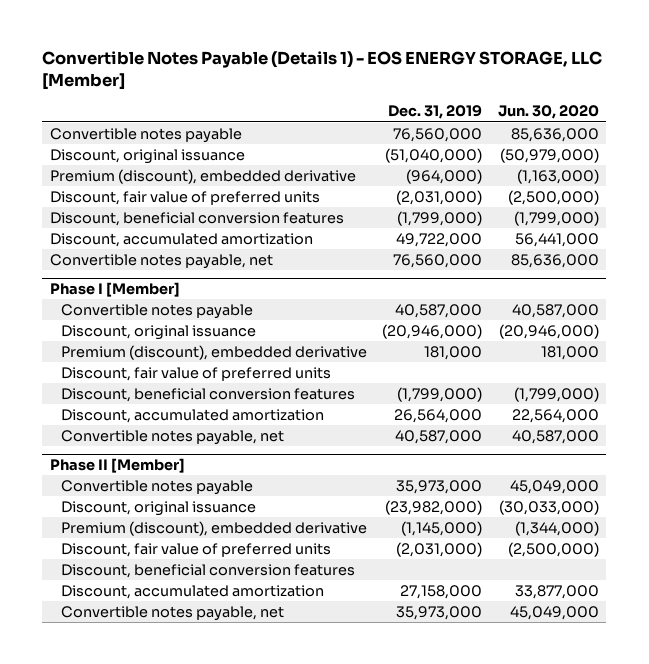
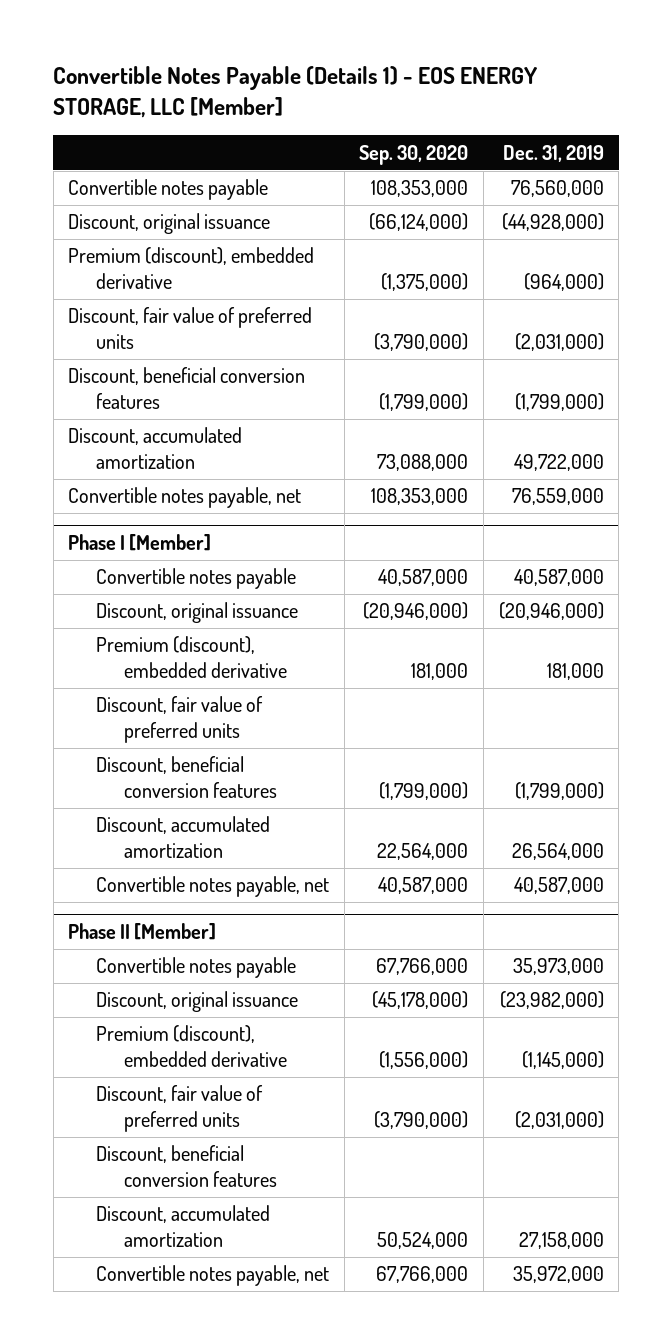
[497,105,599,120] Jun. 30, 2020 -> none
none -> [359,144,469,165] Sep. 30, 2020
[385,147,483,163] (51,040,000) -> [501,213,604,232] (44,928,000)
[393,253,483,268] 76,560,000 -> [511,488,604,506] 76,559,000
[396,605,483,620] 35,973,000 -> [512,1266,604,1284] 35,972,000

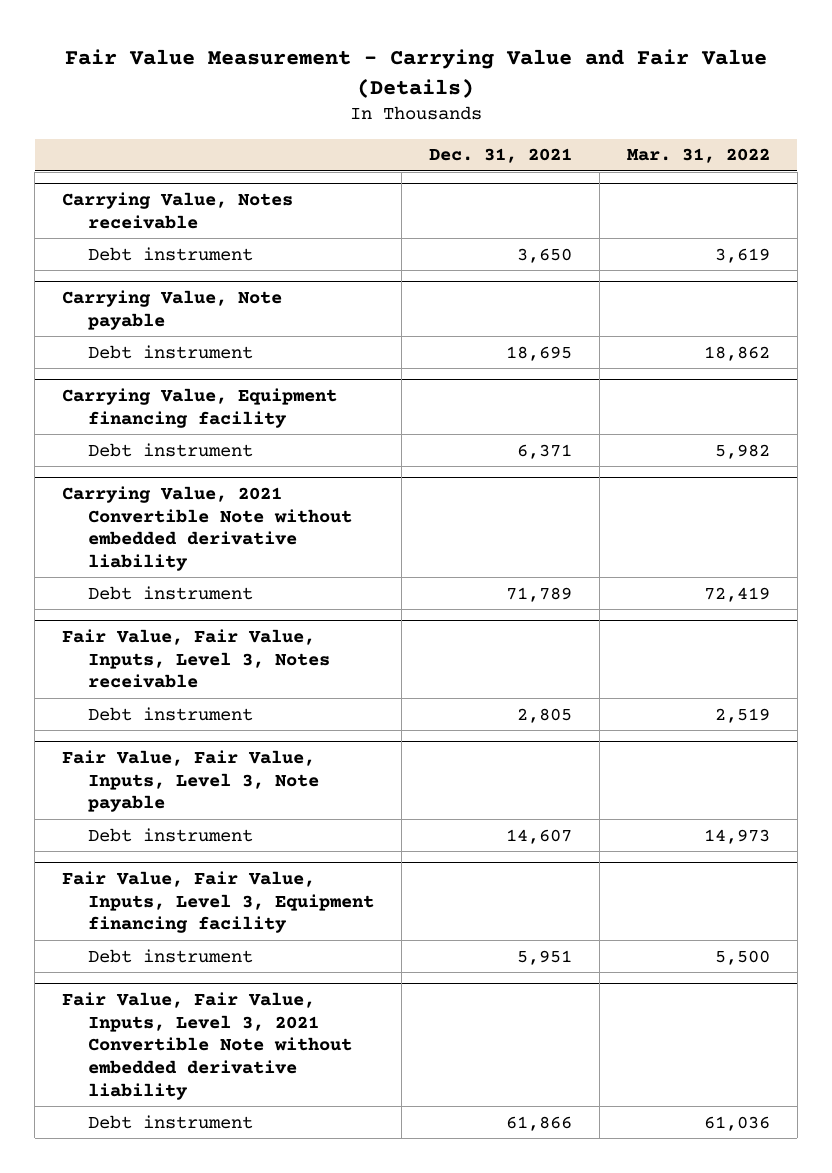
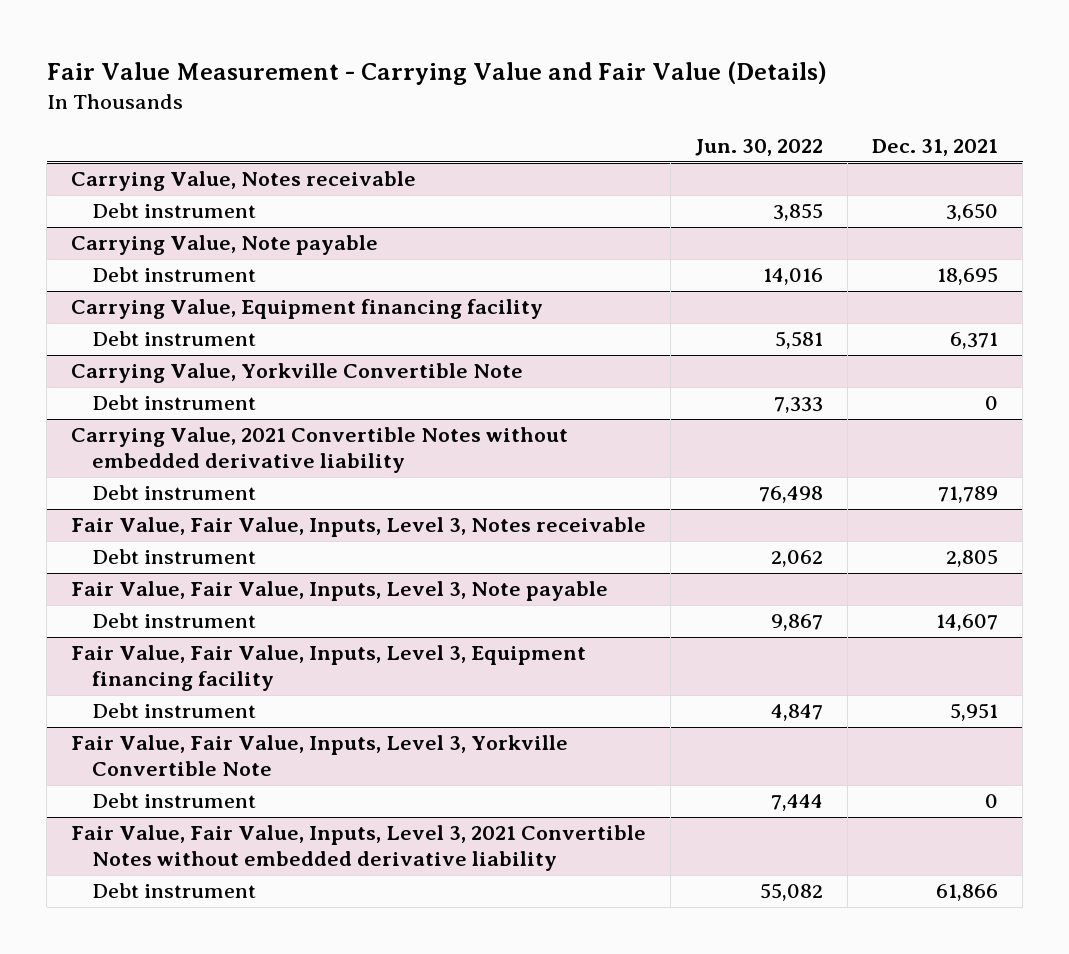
[626,148,770,164] Mar. 31, 2022 -> none
none -> [695,139,824,157] Jun. 30, 2022
none -> [71,363,524,384] Carrying Value, Yorkville Convertible Note
none -> [91,395,256,411] Debt instrument
[62,485,352,571] Carrying Value, 2021 Convertible Note without embedded derivative liability -> [71,427,569,474] Carrying Value, 2021 Convertible Notes without embedded derivative liability
none -> [71,735,569,777] Fair Value, Fair Value, Inputs, Level 3, Yorkville Convertible Note
none -> [91,793,256,809] Debt instrument
[62,991,352,1100] Fair Value, Fair Value, Inputs, Level 3, 2021 Convertible Note without embedded derivative liability -> [71,825,647,872] Fair Value, Fair Value, Inputs, Level 3, 2021 Convertible Notes without embedded derivative liability

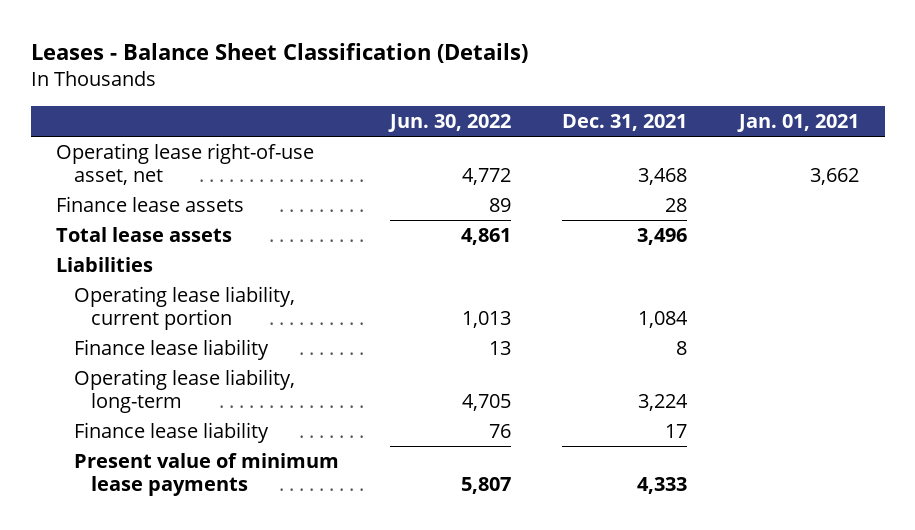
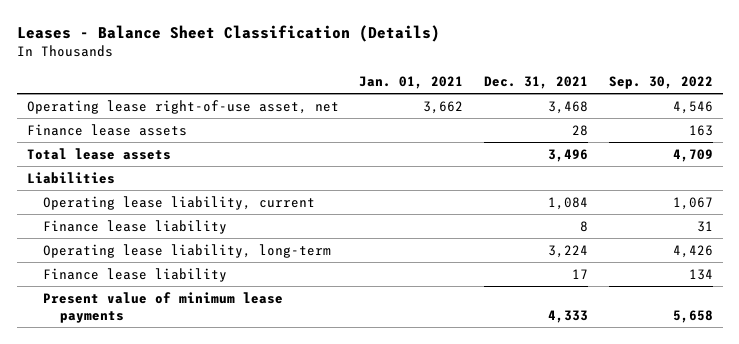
[388,113,512,132] Jun. 30, 2022 -> none
none -> [608,76,713,90] Sep. 30, 2022
[73,285,295,330] Operating lease liability, current portion -> [43,195,316,210] Operating lease liability, current

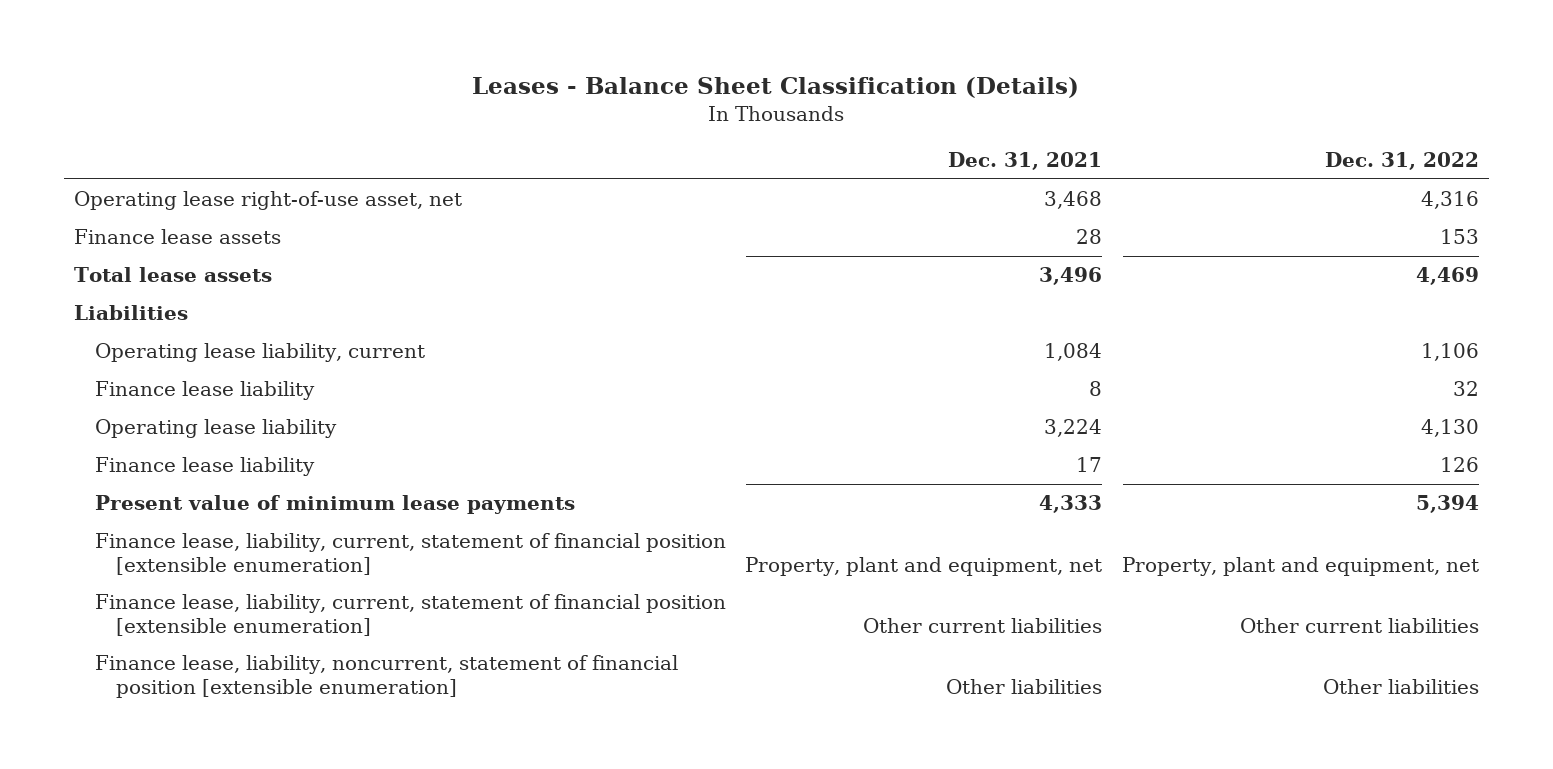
[359,76,464,90] Jan. 01, 2021 -> none
[608,76,713,90] Sep. 30, 2022 -> none
none -> [1325,152,1480,171] Dec. 31, 2022
[43,243,332,258] Operating lease liability, long-term -> [94,419,337,439] Operating lease liability
none -> [94,533,726,575] Finance lease, liability, current, statement of financial position [extensible enumeration]
none -> [94,594,726,636] Finance lease, liability, current, statement of financial position [extensible enumeration]
none -> [94,655,678,698] Finance lease, liability, noncurrent, statement of financial position [extensible enumeration]

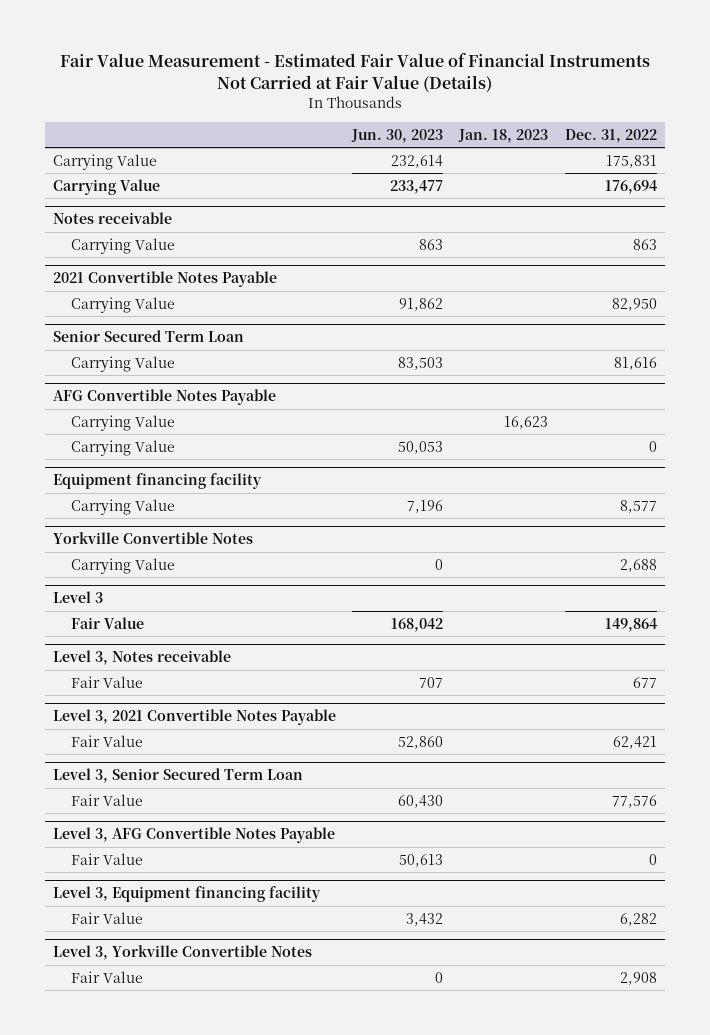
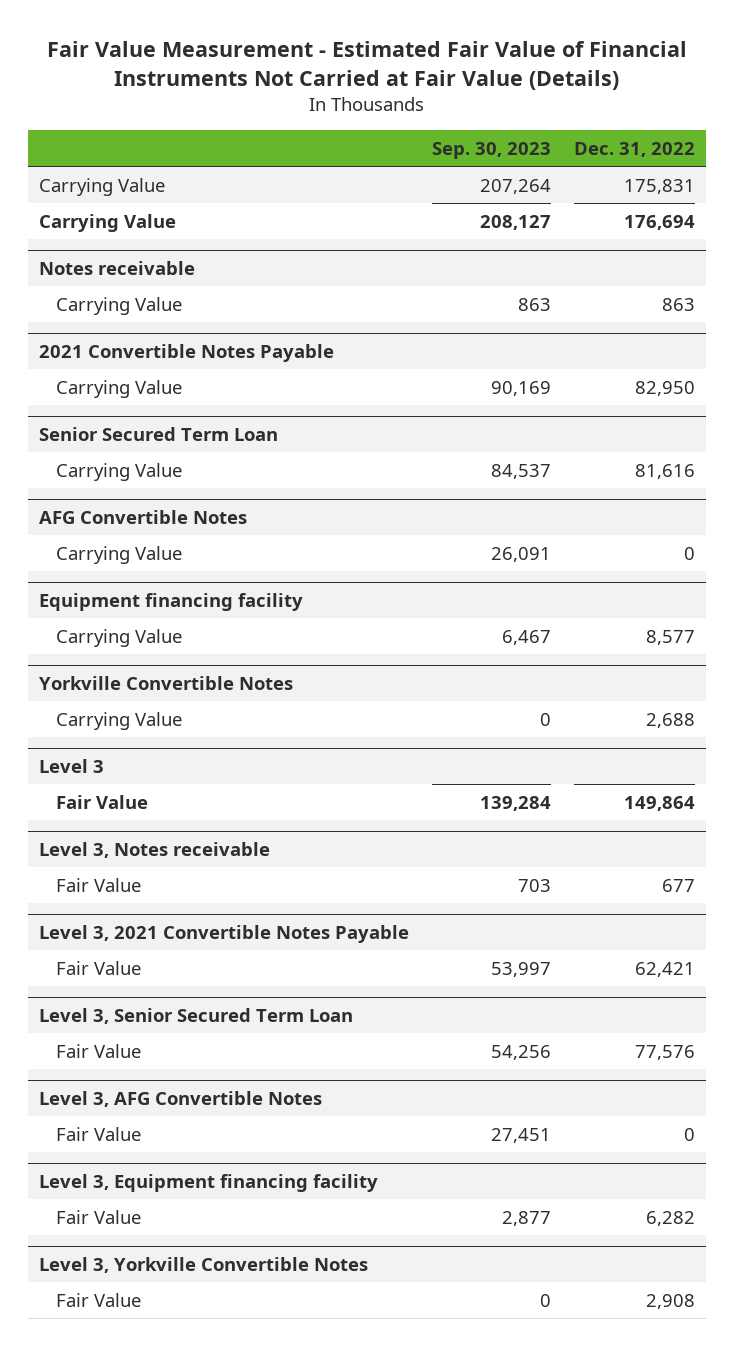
[351,128,444,143] Jun. 30, 2023 -> none
[458,128,549,143] Jan. 18, 2023 -> none
none -> [431,141,551,159] Sep. 30, 2023
[71,414,176,431] Carrying Value -> none
[53,389,277,406] AFG Convertible Notes Payable -> [39,509,248,524] AFG Convertible Notes
[53,827,336,844] Level 3, AFG Convertible Notes Payable -> [39,1090,323,1107] Level 3, AFG Convertible Notes

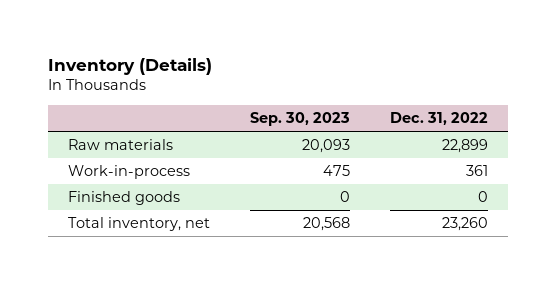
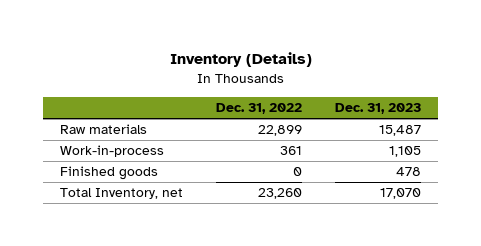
[249,112,350,127] Sep. 30, 2023 -> none
none -> [335,102,422,114] Dec. 31, 2023
[67,217,210,232] Total inventory, net -> [59,188,183,200] Total Inventory, net

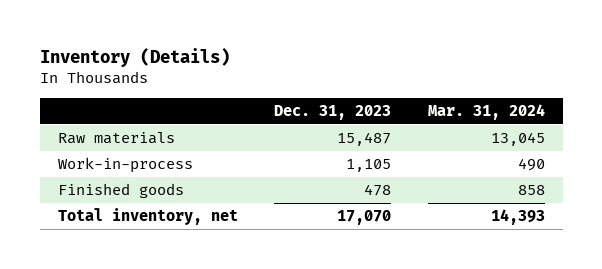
[216,102,303,114] Dec. 31, 2022 -> none
none -> [427,103,545,120] Mar. 31, 2024
[59,188,183,200] Total Inventory, net -> [57,208,238,226] Total inventory, net

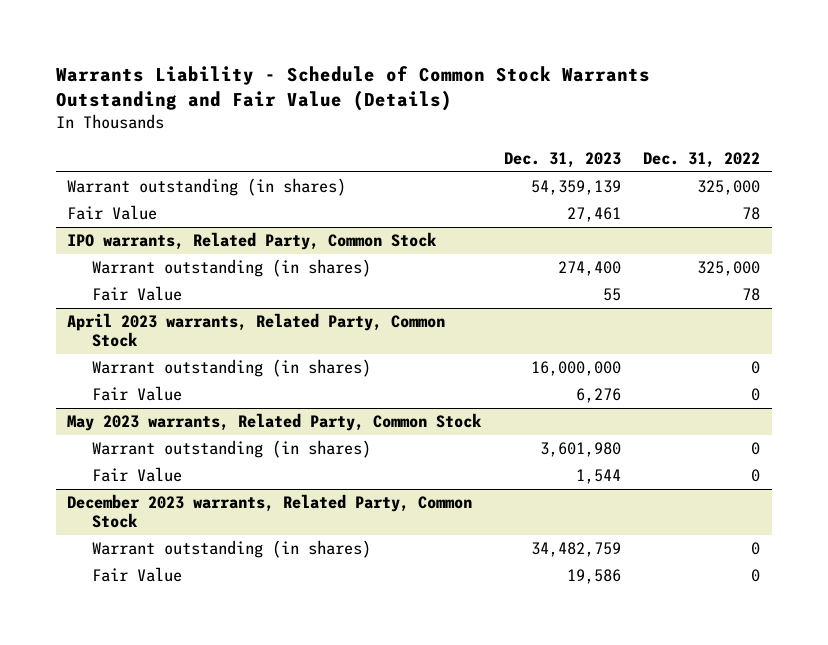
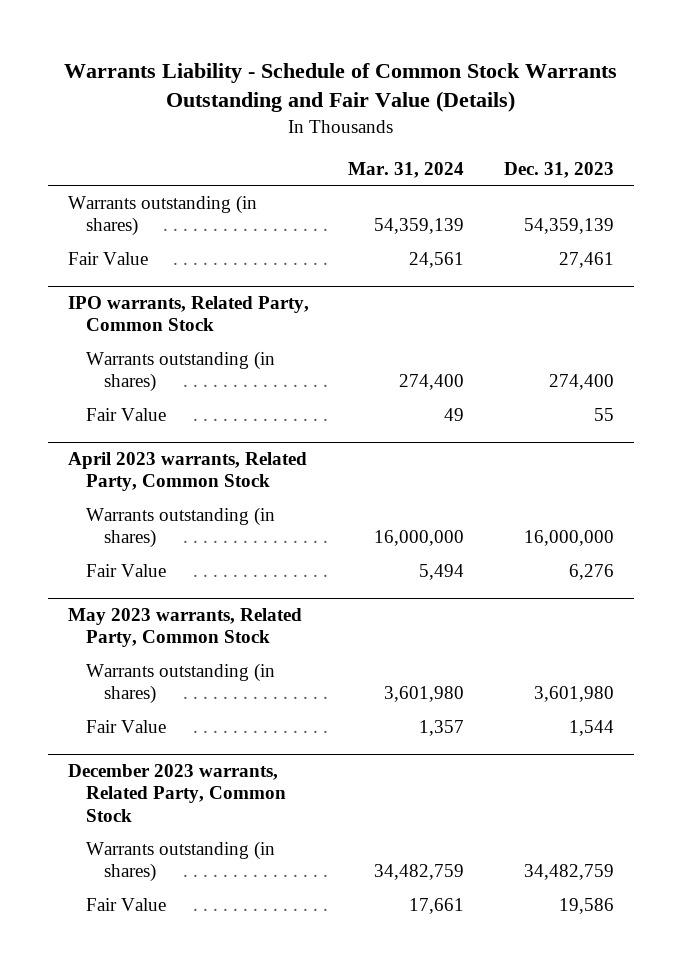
[643,151,761,168] Dec. 31, 2022 -> none
none -> [348,162,465,179] Mar. 31, 2024
[67,178,347,197] Warrant outstanding (in shares) -> [67,194,257,237] Warrants outstanding (in shares)
[91,259,371,278] Warrant outstanding (in shares) -> [85,350,275,393] Warrants outstanding (in shares)
[91,359,371,378] Warrant outstanding (in shares) -> [85,506,275,549] Warrants outstanding (in shares)
[91,440,371,459] Warrant outstanding (in shares) -> [85,662,275,705] Warrants outstanding (in shares)
[91,540,371,559] Warrant outstanding (in shares) -> [85,840,275,883] Warrants outstanding (in shares)

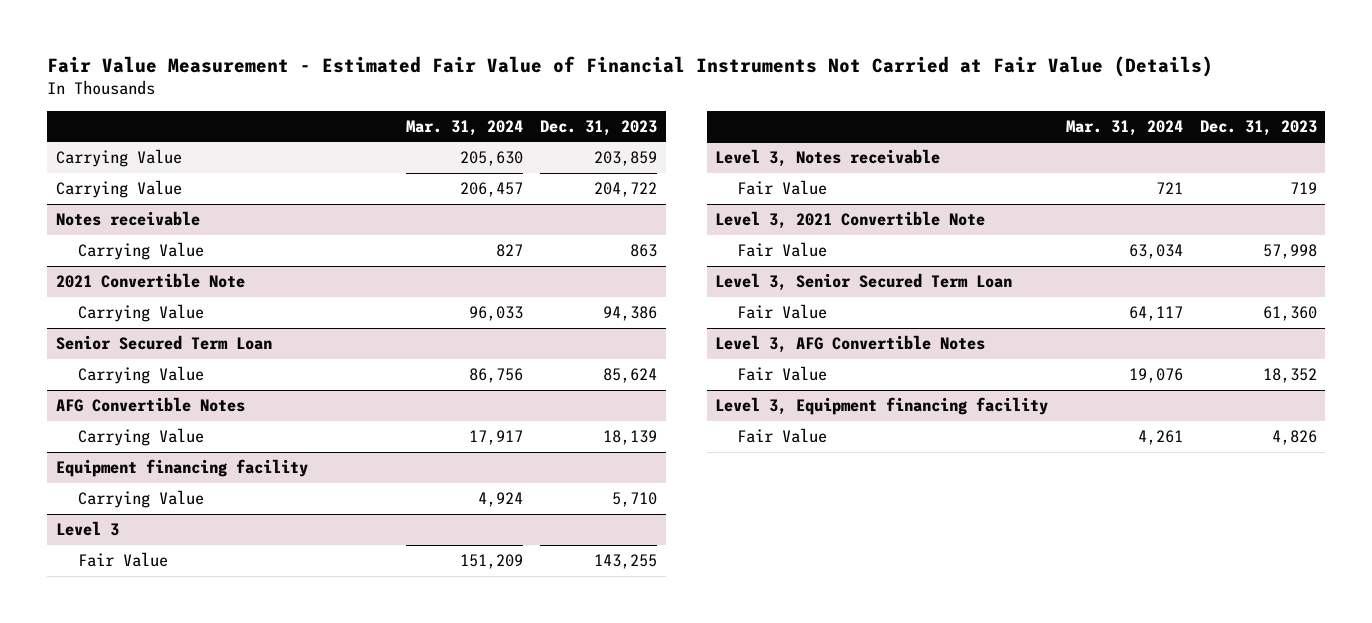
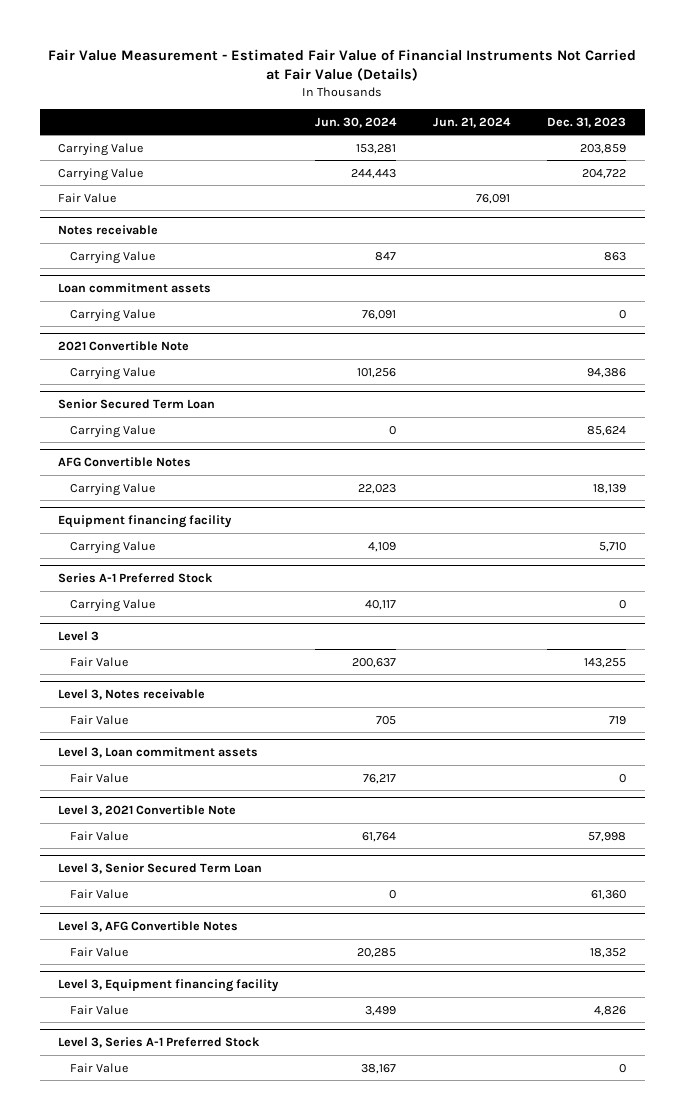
[405,119,523,136] Mar. 31, 2024 -> none
none -> [315,116,398,128] Jun. 30, 2024
none -> [433,116,512,128] Jun. 21, 2024
none -> [58,192,117,203] Fair Value
none -> [58,283,212,294] Loan commitment assets
none -> [70,308,156,322] Carrying Value
none -> [58,573,214,584] Series A-1 Preferred Stock
none -> [70,598,156,612] Carrying Value
none -> [58,747,259,759] Level 3, Loan commitment assets
none -> [70,772,129,783] Fair Value
none -> [58,1037,261,1049] Level 3, Series A-1 Preferred Stock
none -> [70,1062,129,1073] Fair Value

